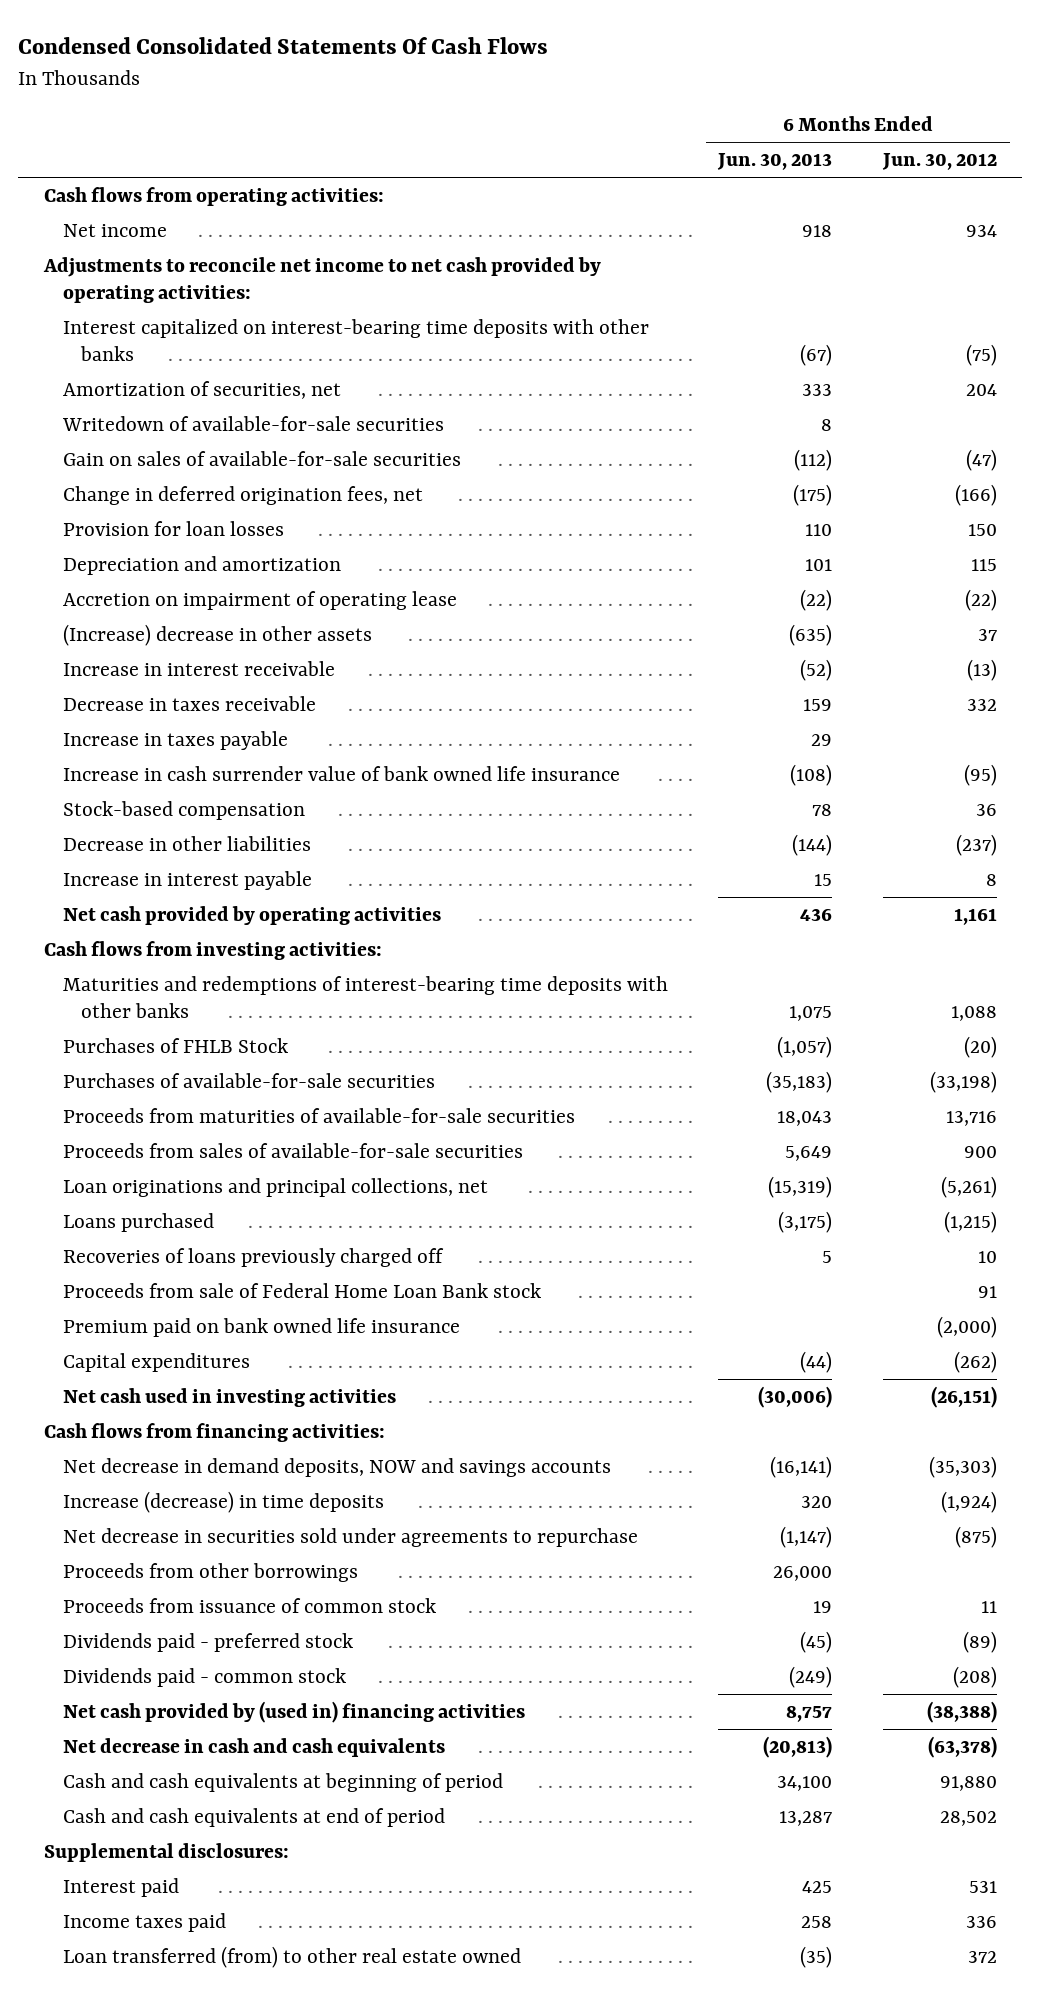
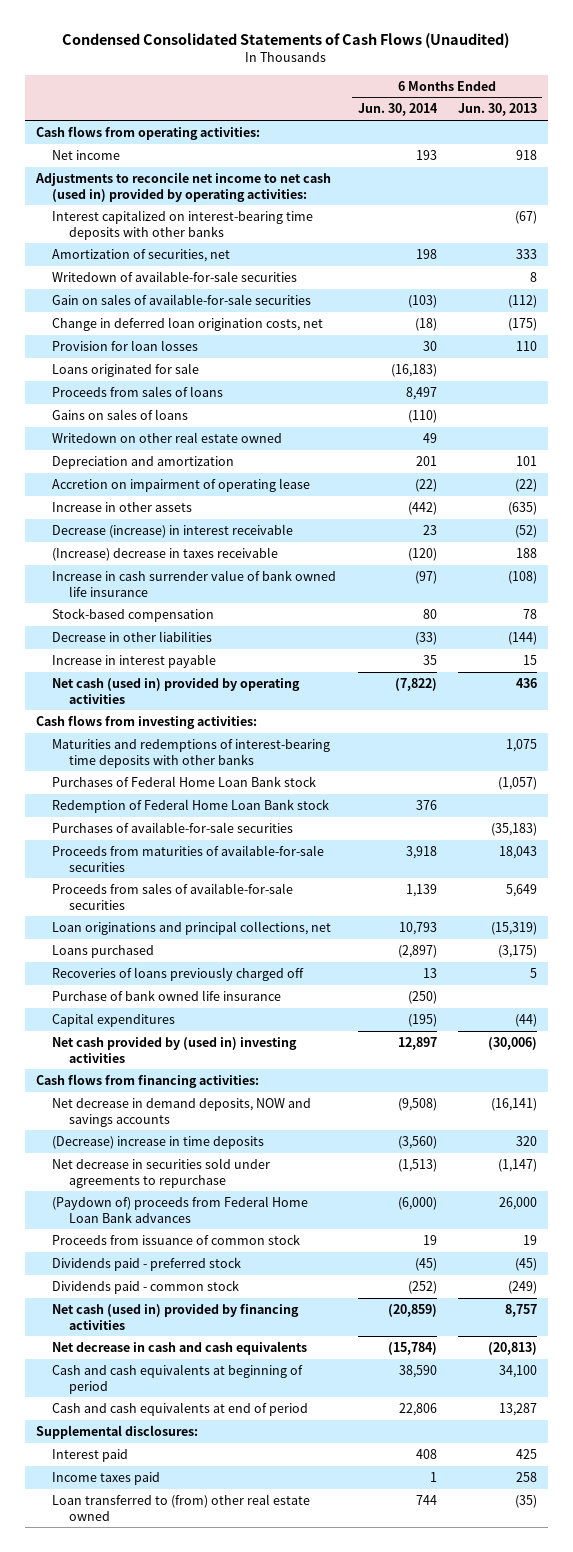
[18,36,549,54] Condensed Consolidated Statements Of Cash Flows -> [62,32,510,48] Condensed Consolidated Statements of Cash Flows (Unaudited)
[882,153,998,171] Jun. 30, 2012 -> none
none -> [357,103,438,117] Jun. 30, 2014
[42,256,601,303] Adjustments to reconcile net income to net cash provided by operating activities: -> [34,171,331,202] Adjustments to reconcile net income to net cash (used in) provided by operating activities:
[62,485,423,505] Change in deferred origination fees, net -> [52,316,324,331] Change in deferred loan origination costs, net
none -> [52,362,200,377] Loans originated for sale
none -> [52,385,224,397] Proceeds from sales of loans
none -> [52,408,189,420] Gains on sales of loans
none -> [52,431,283,443] Writedown on other real estate owned
[62,730,288,750] Increase in taxes payable -> none
[62,623,372,646] (Increase) decrease in other assets -> [52,501,193,512] Increase in other assets
[62,660,335,676] Increase in interest receivable -> [52,523,294,538] Decrease (increase) in interest receivable
[62,695,316,711] Decrease in taxes receivable -> [52,546,279,561] (Increase) decrease in taxes receivable
[803,698,833,711] 159 -> [515,547,537,558] 188
[62,905,441,925] Net cash provided by operating activities -> [52,677,301,704] Net cash (used in) provided by operating activities
[62,1037,288,1053] Purchases of FHLB Stock -> [52,775,317,787] Purchases of Federal Home Loan Bank stock
none -> [52,798,330,813] Redemption of Federal Home Loan Bank stock
[62,1282,541,1298] Proceeds from sale of Federal Home Loan Bank stock -> none
[62,1317,460,1337] Premium paid on bank owned life insurance -> none
none -> [52,989,282,1001] Purchase of bank owned life insurance
[62,1387,396,1407] Net cash used in investing activities -> [52,1036,298,1063] Net cash provided by (used in) investing activities
[62,1490,384,1513] Increase (decrease) in time deposits -> [52,1135,265,1149] (Decrease) increase in time deposits
[62,1562,358,1582] Proceeds from other borrowings -> none
none -> [52,1195,309,1223] (Paydown of) proceeds from Federal Home Loan Bank advances
[62,1700,525,1723] Net cash provided by (used in) financing activities -> [52,1303,300,1330] Net cash (used in) provided by financing activities
[62,1945,521,1968] Loan transferred (from) to other real estate owned -> [52,1493,311,1521] Loan transferred to (from) other real estate owned

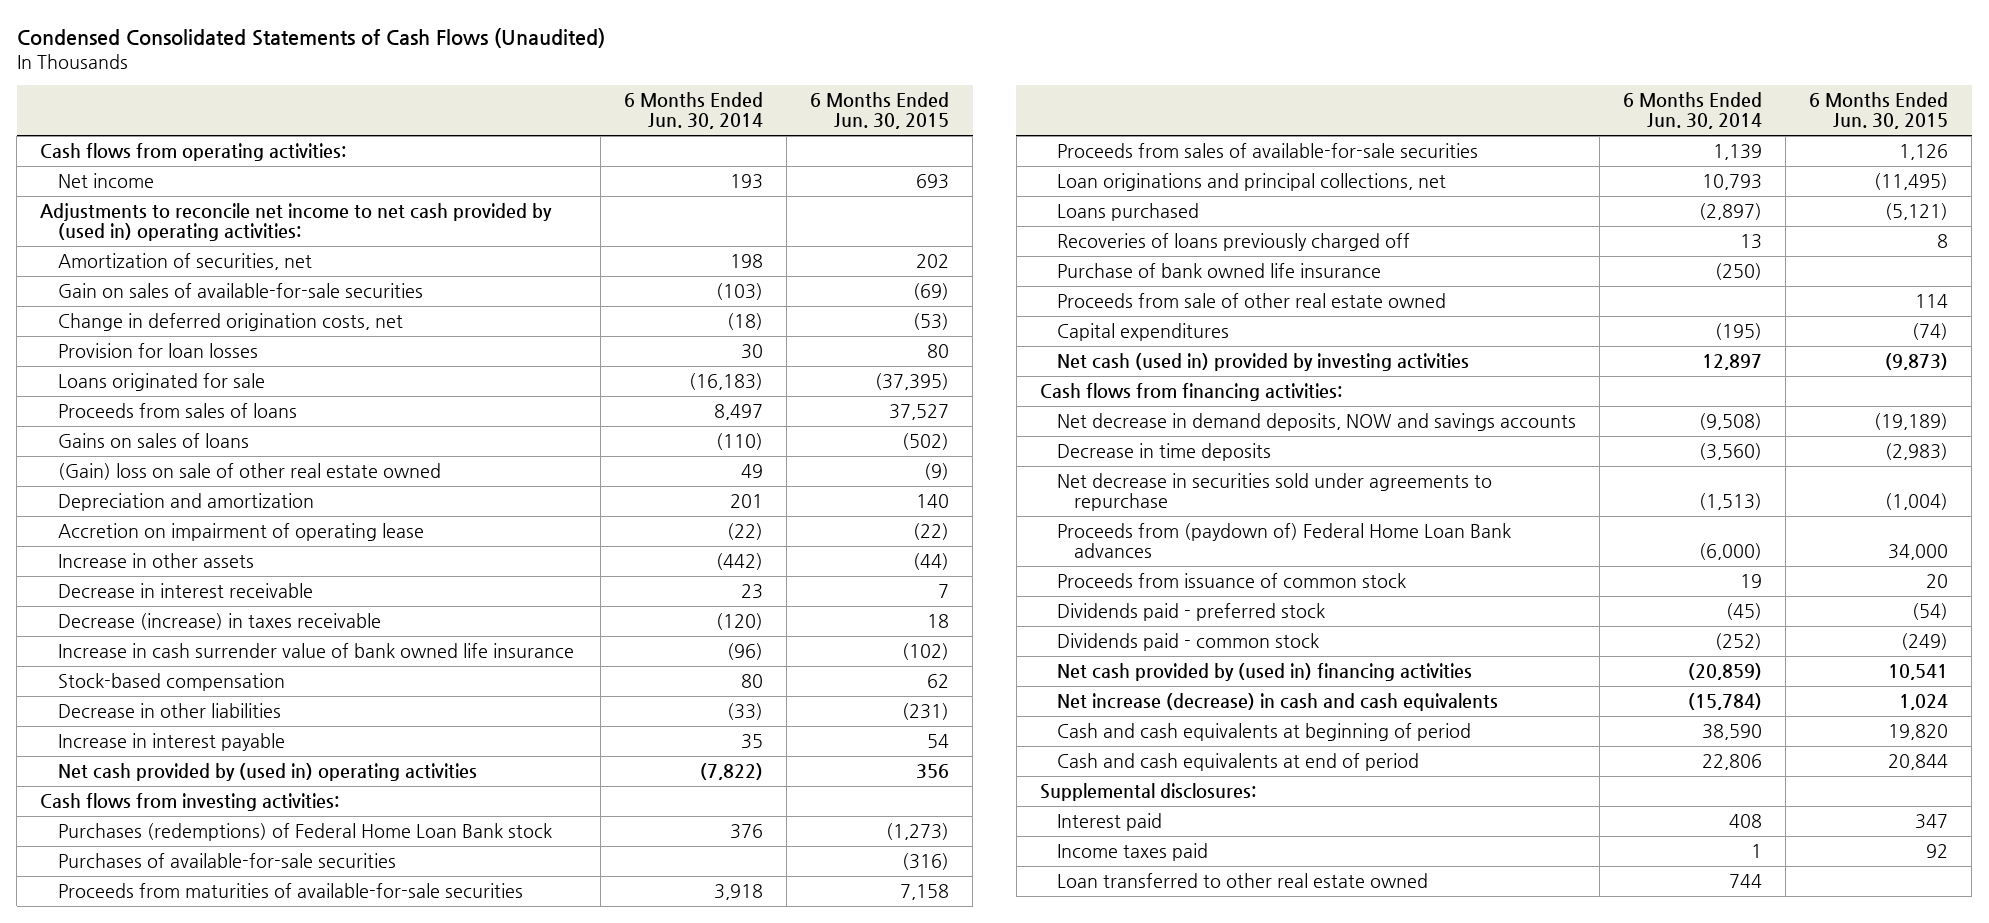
[457,103,537,117] Jun. 30, 2013 -> none
none -> [809,91,949,130] 6 Months Ended Jun. 30, 2015
[52,209,314,240] Interest capitalized on interest-bearing time deposits with other banks -> none
[34,171,331,202] Adjustments to reconcile net income to net cash (used in) provided by operating activities: -> [40,202,553,242] Adjustments to reconcile net income to net cash provided by (used in) operating activities:
[52,270,298,282] Writedown of available-for-sale securities -> none
[52,316,324,331] Change in deferred loan origination costs, net -> [57,312,403,331] Change in deferred origination costs, net
[52,431,283,443] Writedown on other real estate owned -> [57,462,441,480] (Gain) loss on sale of other real estate owned
[52,523,294,538] Decrease (increase) in interest receivable -> [57,582,313,598] Decrease in interest receivable
[52,546,279,561] (Increase) decrease in taxes receivable -> [57,612,381,630] Decrease (increase) in taxes receivable
[414,570,437,584] (97) -> [726,642,763,660] (96)
[52,677,301,704] Net cash (used in) provided by operating activities -> [57,762,477,781] Net cash provided by (used in) operating activities
[52,738,331,768] Maturities and redemptions of interest-bearing time deposits with other banks -> none
[52,775,317,787] Purchases of Federal Home Loan Bank stock -> none
[52,798,330,813] Redemption of Federal Home Loan Bank stock -> [57,822,552,841] Purchases (redemptions) of Federal Home Loan Bank stock
none -> [1057,292,1447,308] Proceeds from sale of other real estate owned
[52,1036,298,1063] Net cash provided by (used in) investing activities -> [1057,352,1470,371] Net cash (used in) provided by investing activities
[52,1135,265,1149] (Decrease) increase in time deposits -> [1057,442,1272,461] Decrease in time deposits
[52,1195,309,1223] (Paydown of) proceeds from Federal Home Loan Bank advances -> [1057,522,1512,559] Proceeds from (paydown of) Federal Home Loan Bank advances
[52,1303,300,1330] Net cash (used in) provided by financing activities -> [1057,662,1473,681] Net cash provided by (used in) financing activities
[52,1340,308,1355] Net decrease in cash and cash equivalents -> [1057,692,1499,711] Net increase (decrease) in cash and cash equivalents
[52,1493,311,1521] Loan transferred to (from) other real estate owned -> [1057,872,1429,888] Loan transferred to other real estate owned

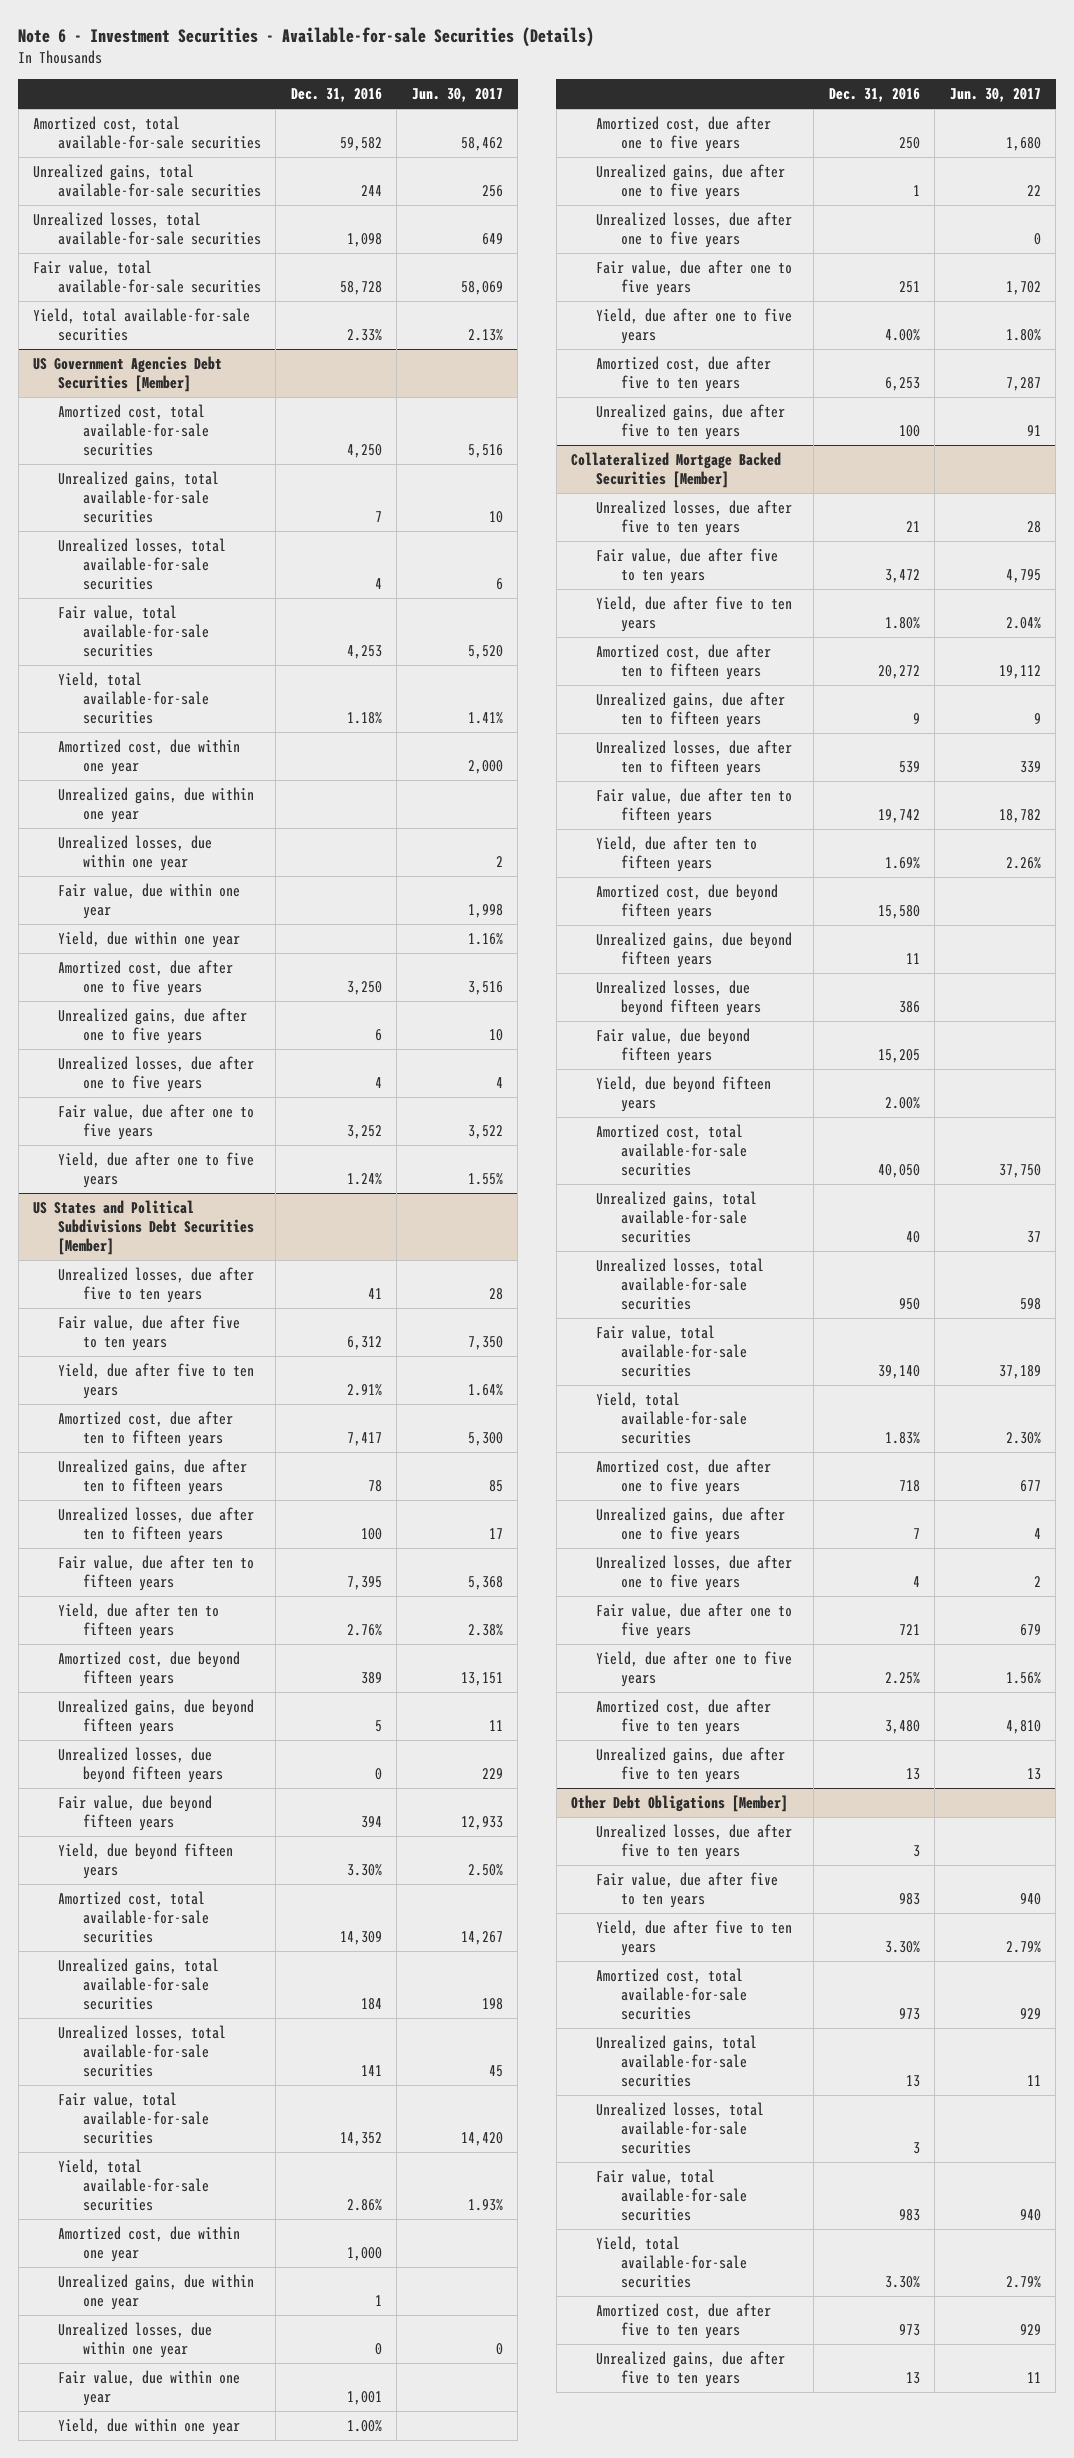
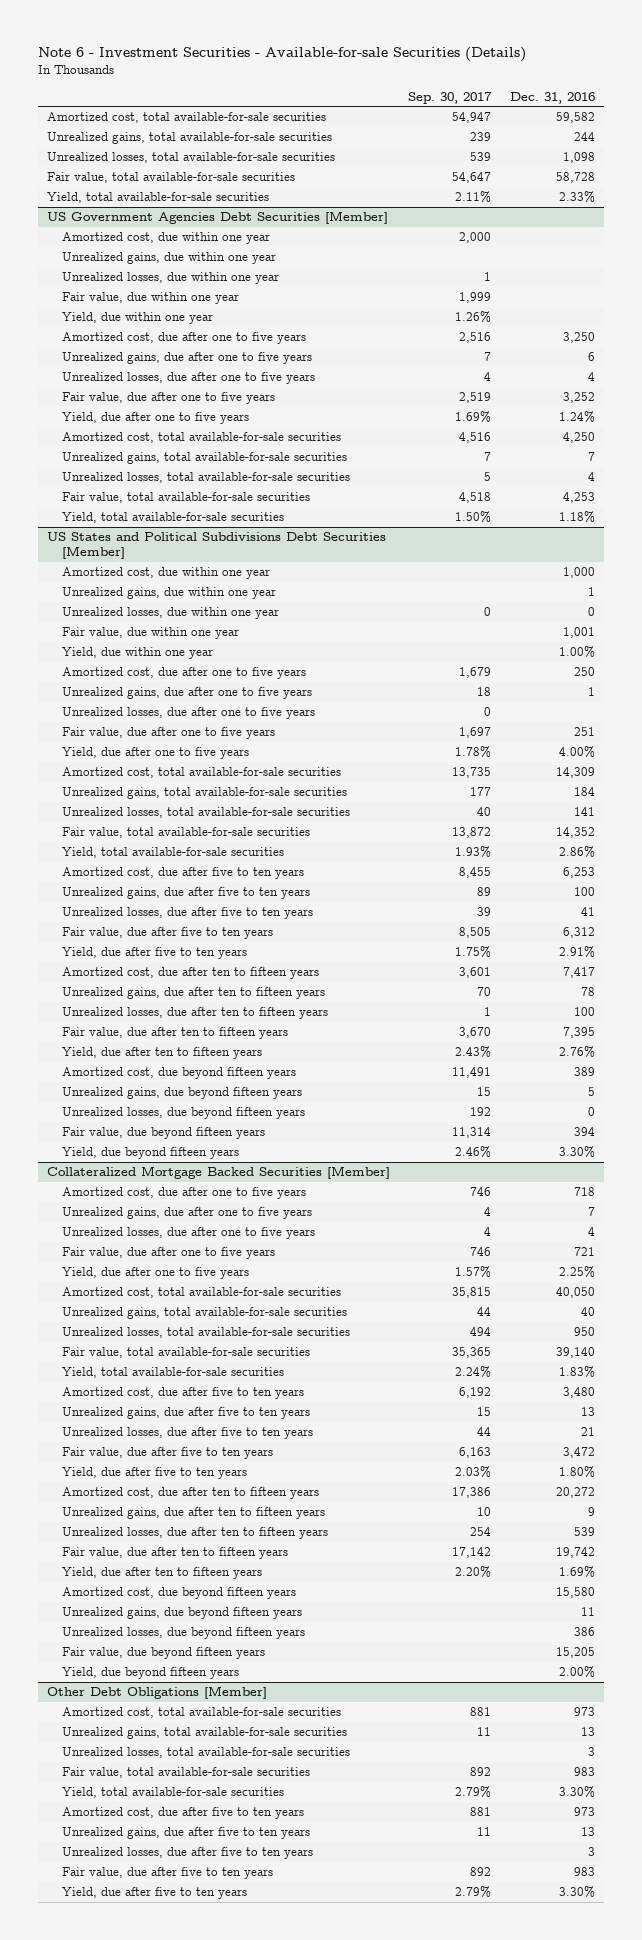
[411,87,503,102] Jun. 30, 2017 -> none
none -> [408,91,493,104] Sep. 30, 2017
[57,404,209,456] Amortized cost, total available-for-sale securities -> [61,432,341,444] Amortized cost, total available-for-sale securities
[57,471,219,523] Unrealized gains, total available-for-sale securities -> [61,452,347,465] Unrealized gains, total available-for-sale securities
[57,538,226,590] Unrealized losses, total available-for-sale securities -> [61,472,350,484] Unrealized losses, total available-for-sale securities
[57,605,209,657] Fair value, total available-for-sale securities -> [61,492,310,504] Fair value, total available-for-sale securities
[57,672,209,724] Yield, total available-for-sale securities -> [61,512,284,524] Yield, total available-for-sale securities
[57,2226,240,2262] Amortized cost, due within one year -> [61,567,270,580] Amortized cost, due within one year
[57,2274,254,2310] Unrealized gains, due within one year -> [61,587,276,600] Unrealized gains, due within one year
[57,2322,212,2358] Unrealized losses, due within one year -> [61,607,279,620] Unrealized losses, due within one year
[57,2370,240,2406] Fair value, due within one year -> [61,627,239,640] Fair value, due within one year
[57,2418,240,2436] Yield, due within one year -> [61,647,213,660] Yield, due within one year
[595,116,771,152] Amortized cost, due after one to five years -> [61,667,306,680] Amortized cost, due after one to five years
[595,164,785,200] Unrealized gains, due after one to five years -> [61,687,312,700] Unrealized gains, due after one to five years
[595,212,792,248] Unrealized losses, due after one to five years -> [61,707,315,720] Unrealized losses, due after one to five years
[595,260,792,296] Fair value, due after one to five years -> [61,727,275,740] Fair value, due after one to five years
[595,308,792,344] Yield, due after one to five years -> [61,747,249,760] Yield, due after one to five years
[57,1891,209,1943] Amortized cost, total available-for-sale securities -> [61,767,341,779] Amortized cost, total available-for-sale securities
[57,1958,219,2010] Unrealized gains, total available-for-sale securities -> [61,787,347,800] Unrealized gains, total available-for-sale securities
[57,2025,226,2077] Unrealized losses, total available-for-sale securities -> [61,807,350,819] Unrealized losses, total available-for-sale securities
[57,2092,209,2144] Fair value, total available-for-sale securities -> [61,827,310,839] Fair value, total available-for-sale securities
[57,2159,209,2211] Yield, total available-for-sale securities -> [61,847,284,859] Yield, total available-for-sale securities
[595,356,771,392] Amortized cost, due after five to ten years -> [61,867,304,880] Amortized cost, due after five to ten years
[595,404,785,440] Unrealized gains, due after five to ten years -> [61,887,310,900] Unrealized gains, due after five to ten years
[595,1459,771,1495] Amortized cost, due after one to five years -> [61,1187,306,1200] Amortized cost, due after one to five years
[595,1507,785,1543] Unrealized gains, due after one to five years -> [61,1207,312,1220] Unrealized gains, due after one to five years
[595,1555,792,1591] Unrealized losses, due after one to five years -> [61,1227,315,1240] Unrealized losses, due after one to five years
[595,1603,792,1639] Fair value, due after one to five years -> [61,1247,275,1260] Fair value, due after one to five years
[595,1651,792,1687] Yield, due after one to five years -> [61,1267,249,1280] Yield, due after one to five years
[595,1124,747,1176] Amortized cost, total available-for-sale securities -> [61,1287,341,1299] Amortized cost, total available-for-sale securities
[595,1191,757,1243] Unrealized gains, total available-for-sale securities -> [61,1307,347,1320] Unrealized gains, total available-for-sale securities
[595,1258,764,1310] Unrealized losses, total available-for-sale securities -> [61,1327,350,1339] Unrealized losses, total available-for-sale securities
[595,1325,747,1377] Fair value, total available-for-sale securities -> [61,1347,310,1359] Fair value, total available-for-sale securities
[595,1392,747,1444] Yield, total available-for-sale securities -> [61,1367,284,1379] Yield, total available-for-sale securities
[595,1699,771,1735] Amortized cost, due after five to ten years -> [61,1387,304,1400] Amortized cost, due after five to ten years
[595,1747,785,1783] Unrealized gains, due after five to ten years -> [61,1407,310,1420] Unrealized gains, due after five to ten years
[595,1824,792,1860] Unrealized losses, due after five to ten years -> [61,1847,313,1860] Unrealized losses, due after five to ten years
[595,1872,778,1908] Fair value, due after five to ten years -> [61,1867,273,1880] Fair value, due after five to ten years
[595,1920,792,1956] Yield, due after five to ten years -> [61,1887,247,1900] Yield, due after five to ten years

